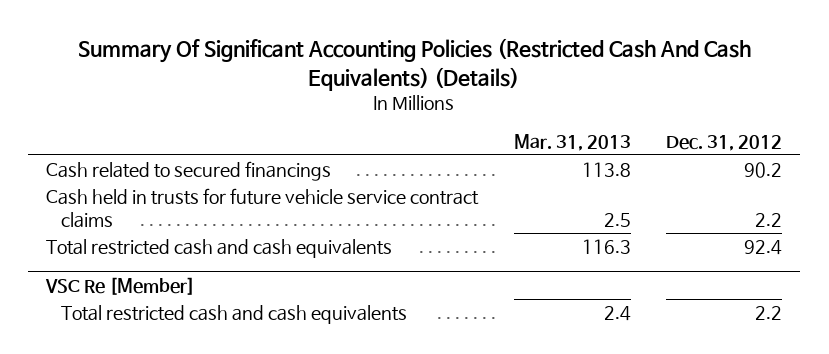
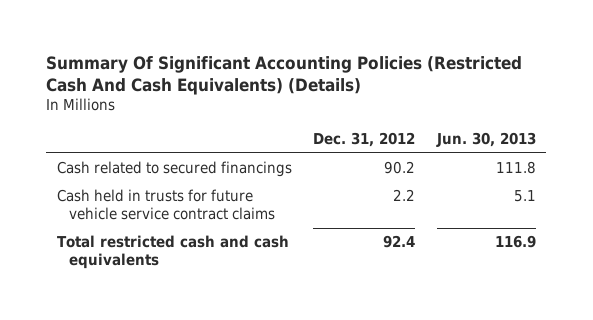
[513,133,631,151] Mar. 31, 2013 -> none
none -> [435,131,536,147] Jun. 30, 2013
[45,276,196,295] VSC Re [Member] -> none
[60,305,407,325] Total restricted cash and cash equivalents -> none

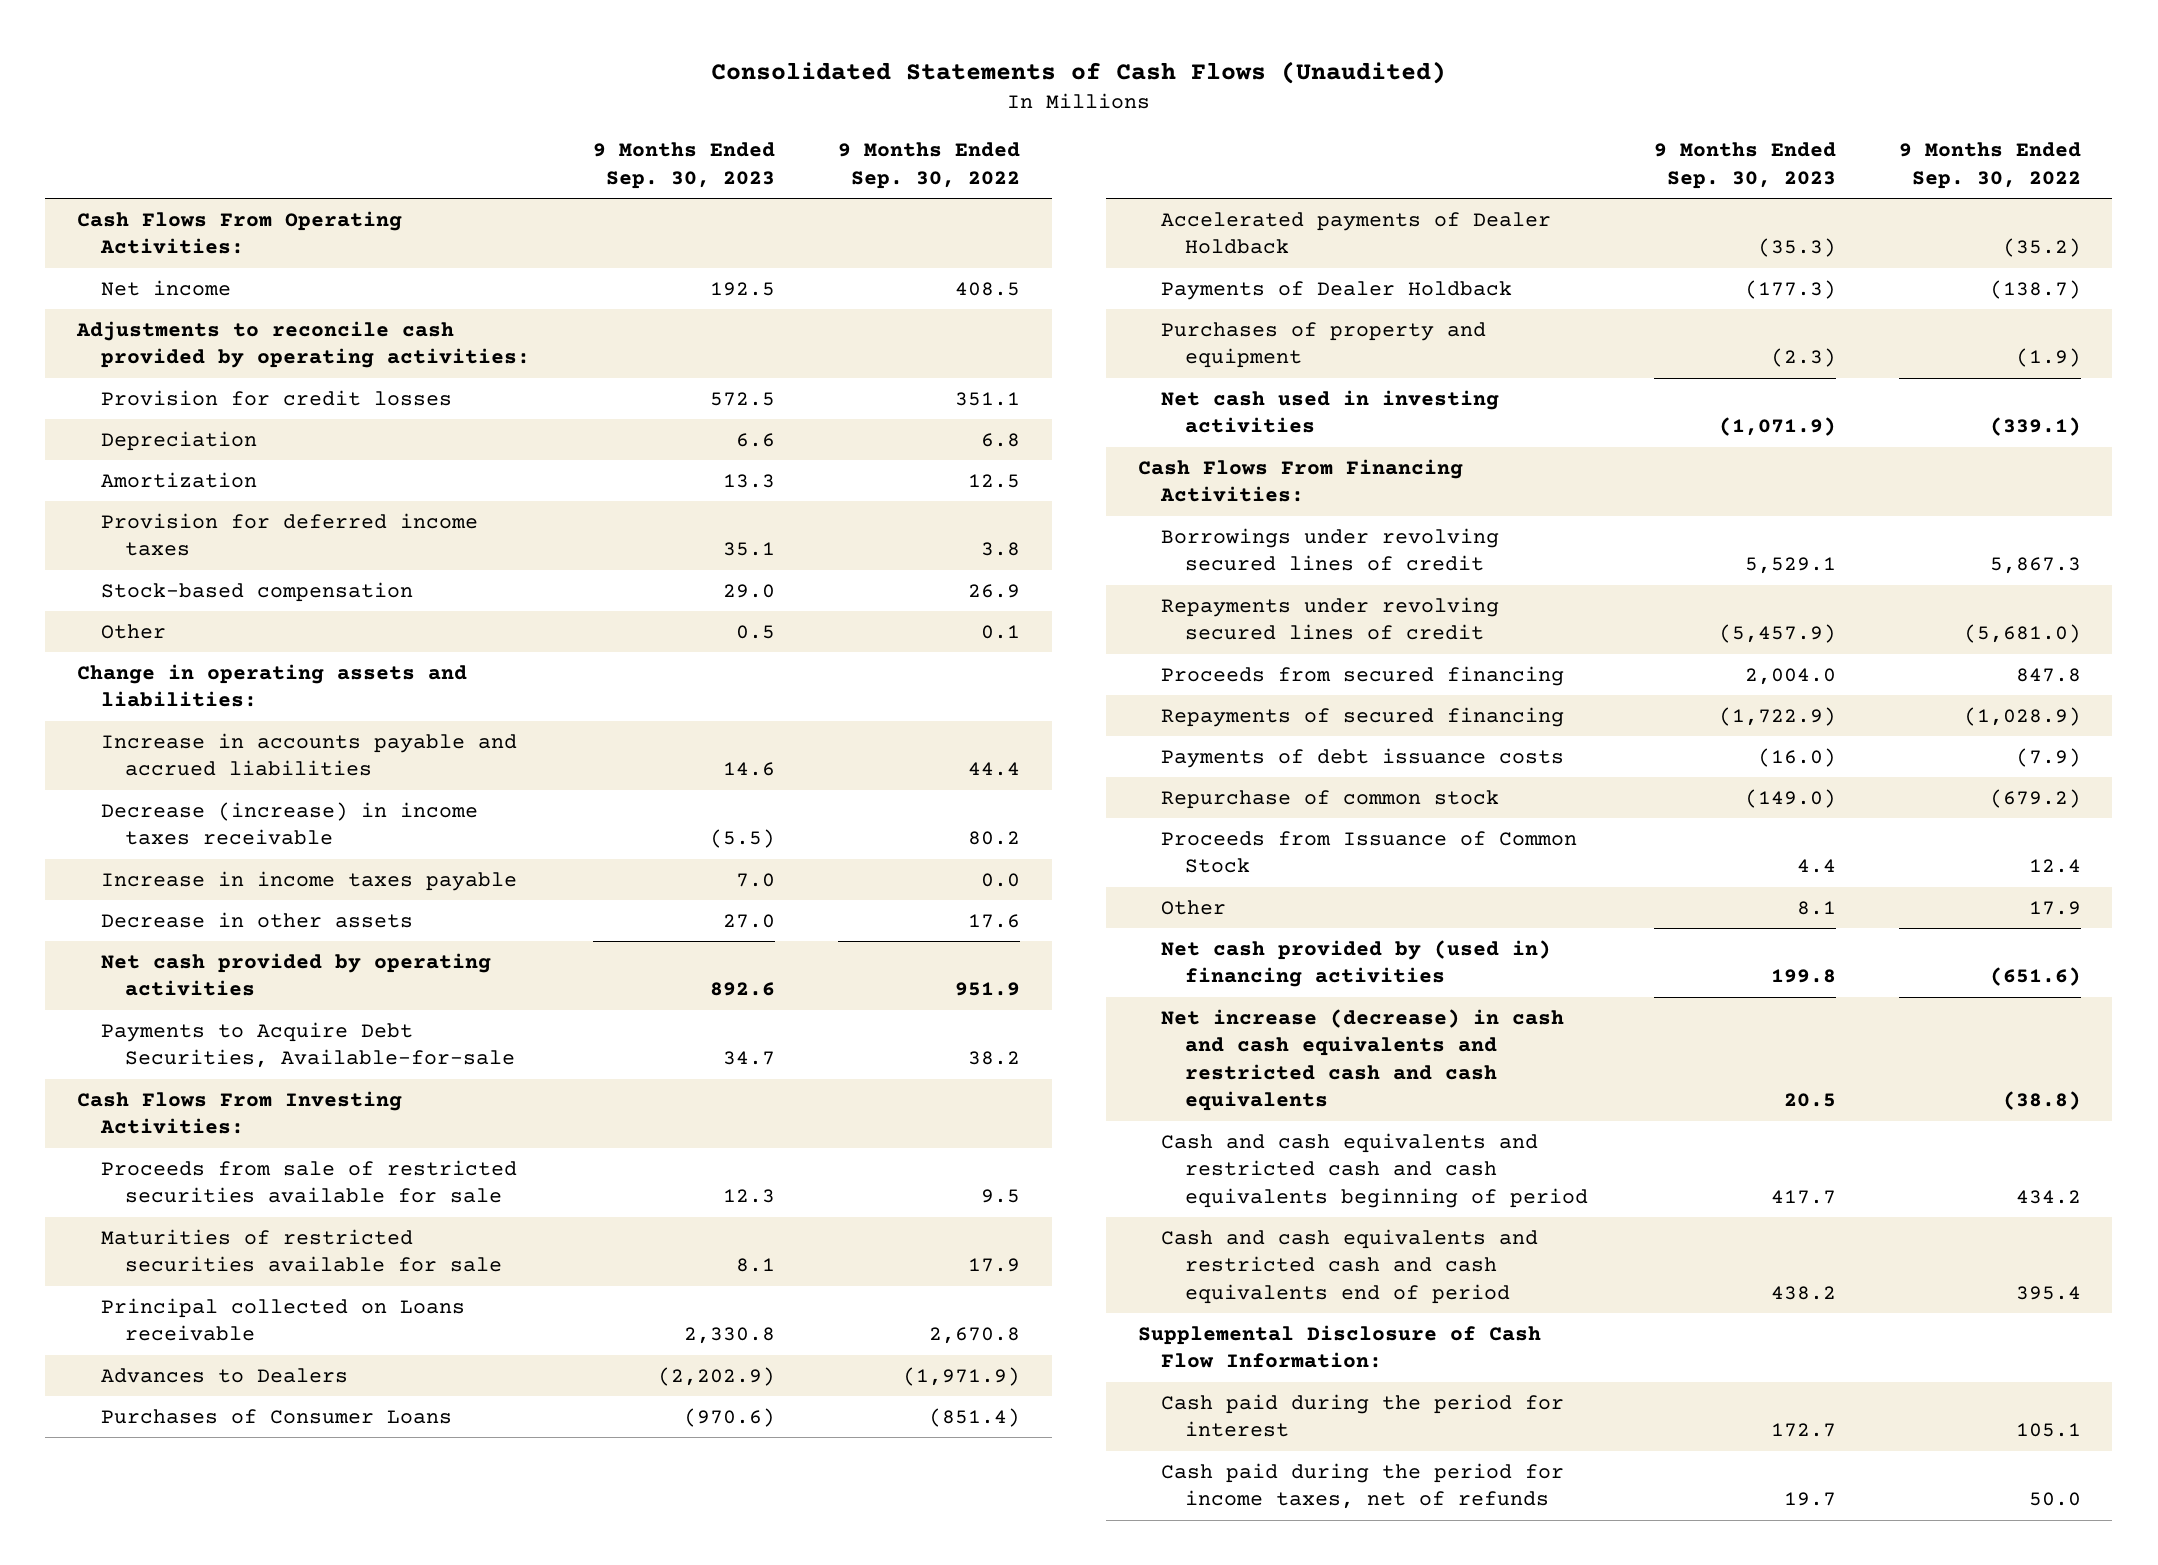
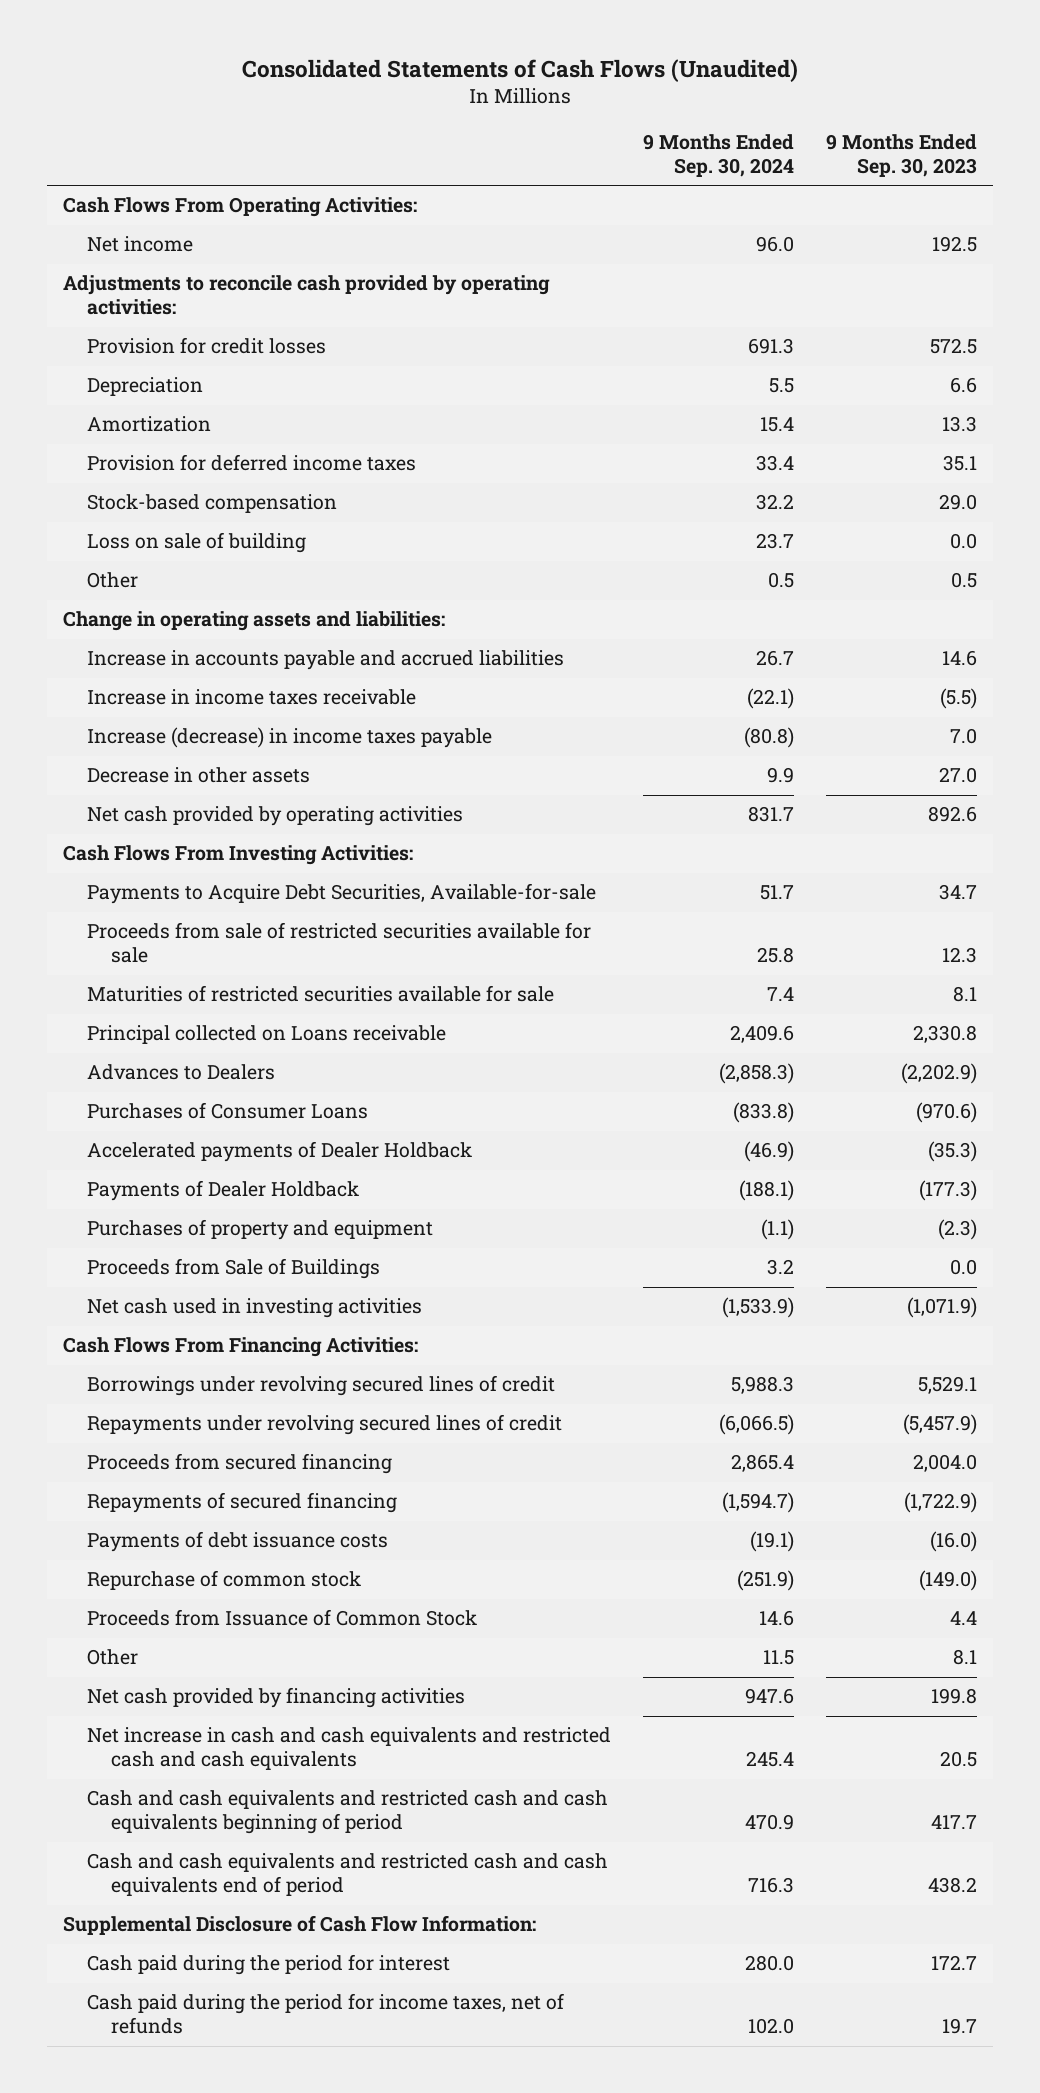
[838,142,1021,189] 9 Months Ended Sep. 30, 2022 -> none
none -> [642,134,794,178] 9 Months Ended Sep. 30, 2024
none -> [86,532,306,554] Loss on sale of building
[100,801,478,846] Decrease (increase) in income taxes receivable -> [86,689,416,706] Increase in income taxes receivable
[100,870,517,891] Increase in income taxes payable -> [86,727,492,749] Increase (decrease) in income taxes payable
[100,1021,515,1069] Payments to Acquire Debt Securities, Available-for-sale -> [86,883,596,905] Payments to Acquire Debt Securities, Available-for-sale
none -> [86,1258,380,1280] Proceeds from Sale of Buildings
[1161,939,1552,988] Net cash provided by (used in) financing activities -> [86,1687,465,1709] Net cash provided by financing activities
[1161,1008,1565,1112] Net increase (decrease) in cash and cash equivalents and restricted cash and cash equivalents -> [86,1727,611,1771] Net increase in cash and cash equivalents and restricted cash and cash equivalents

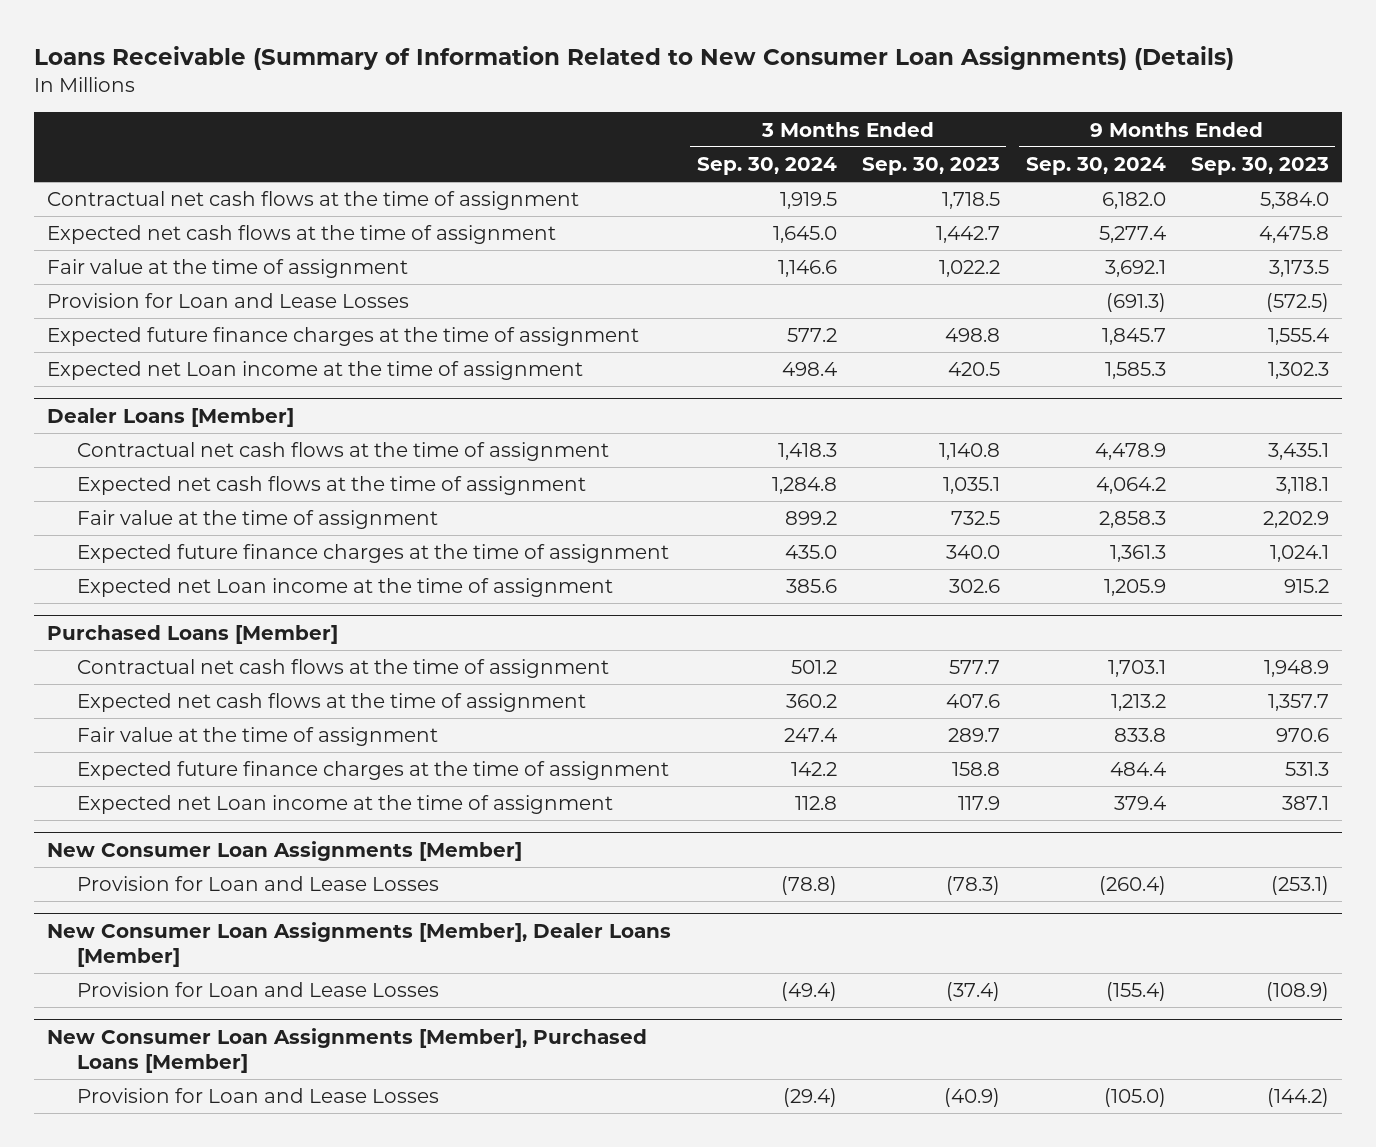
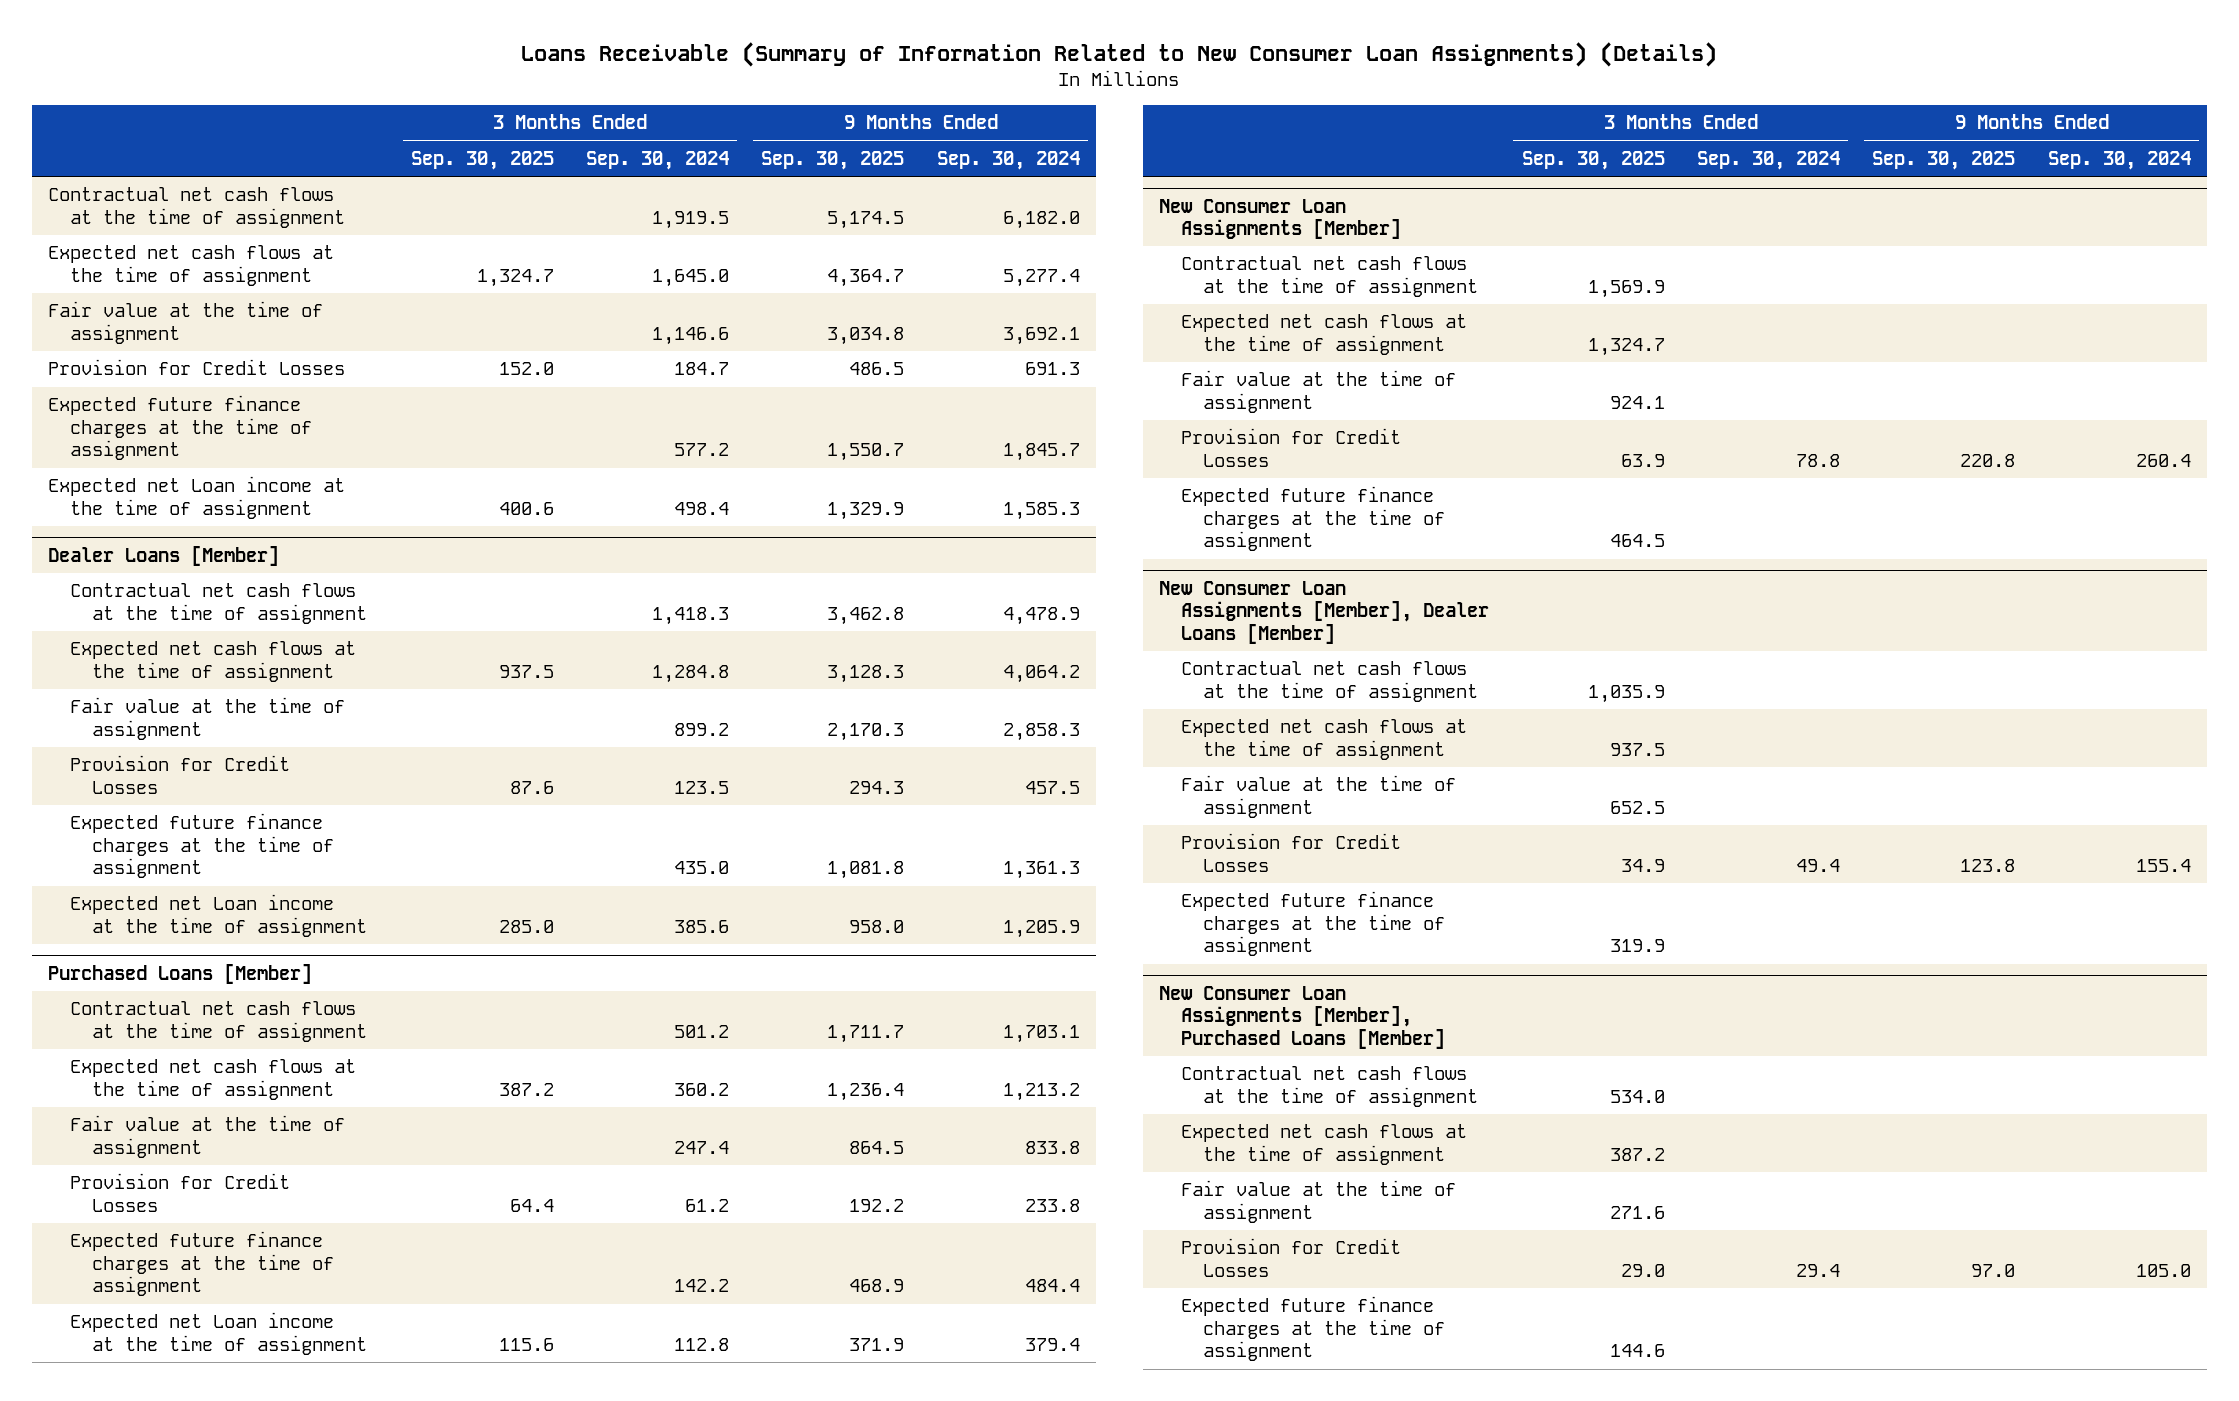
[862,156,1001,175] Sep. 30, 2023 -> none
[1190,156,1329,175] Sep. 30, 2023 -> none
none -> [410,151,554,171] Sep. 30, 2025
none -> [761,151,905,171] Sep. 30, 2025
[47,293,410,309] Provision for Loan and Lease Losses -> none
none -> [48,359,346,376] Provision for Credit Losses
none -> [70,755,291,794] Provision for Credit Losses
none -> [70,1173,291,1212] Provision for Credit Losses
[76,876,439,892] Provision for Loan and Lease Losses -> none
none -> [1181,256,1479,297] Contractual net cash flows at the time of assignment
none -> [1181,314,1468,355] Expected net cash flows at the time of assignment
none -> [1181,370,1457,413] Fair value at the time of assignment
none -> [1181,428,1402,467] Provision for Credit Losses
none -> [1181,486,1446,552] Expected future finance charges at the time of assignment
[76,982,439,998] Provision for Loan and Lease Losses -> none
none -> [1181,661,1479,702] Contractual net cash flows at the time of assignment
none -> [1181,719,1468,760] Expected net cash flows at the time of assignment
none -> [1181,775,1457,818] Fair value at the time of assignment
none -> [1181,833,1402,872] Provision for Credit Losses
none -> [1181,891,1446,957] Expected future finance charges at the time of assignment
[76,1088,439,1104] Provision for Loan and Lease Losses -> none
none -> [1181,1066,1479,1107] Contractual net cash flows at the time of assignment
none -> [1181,1124,1468,1165] Expected net cash flows at the time of assignment
none -> [1181,1180,1457,1223] Fair value at the time of assignment
none -> [1181,1238,1402,1277] Provision for Credit Losses
none -> [1181,1296,1446,1362] Expected future finance charges at the time of assignment

